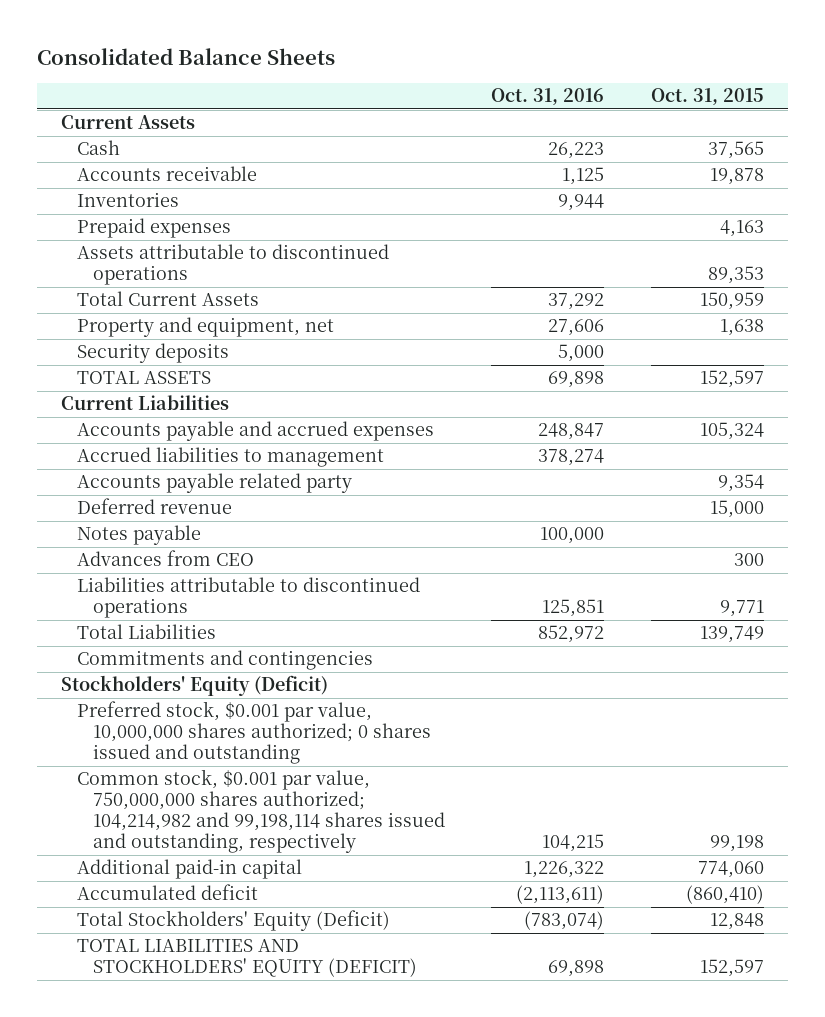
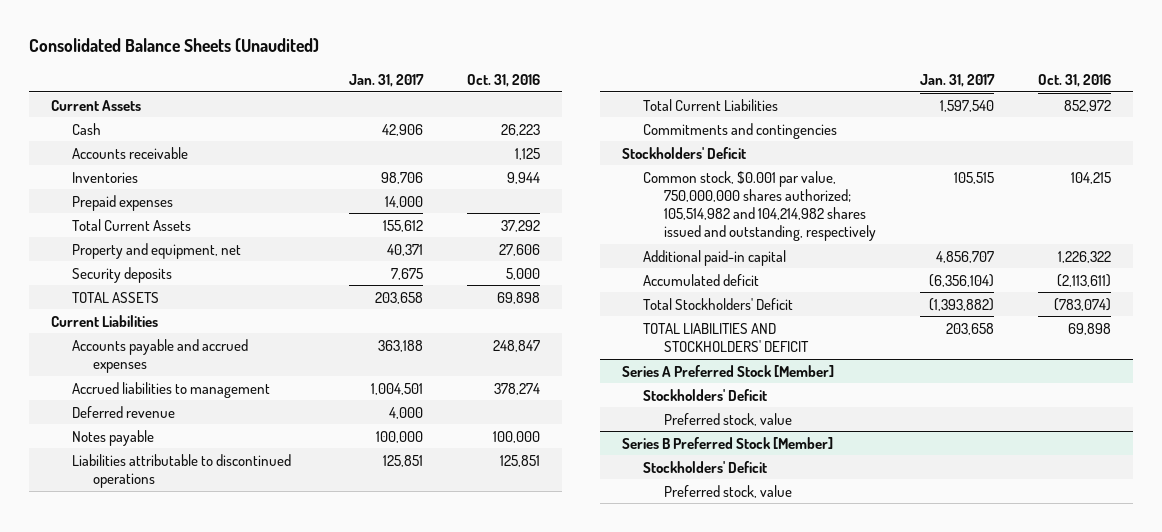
[37,48,336,66] Consolidated Balance Sheets -> [28,38,319,53] Consolidated Balance Sheets (Unaudited)
[651,88,765,106] Oct. 31, 2015 -> none
none -> [349,73,425,87] Jan. 31, 2017
[76,244,389,286] Assets attributable to discontinued operations -> none
[76,473,352,494] Accounts payable related party -> none
[76,550,254,567] Advances from CEO -> none
[76,624,216,640] Total Liabilities -> [643,98,779,111] Total Current Liabilities
[76,701,431,765] Preferred stock, $0.001 par value, 10,000,000 shares authorized; 0 shares issued and outstanding -> none
[60,675,328,697] Stockholders' Equity (Deficit) -> [621,146,746,159] Stockholders' Deficit
[76,769,445,854] Common stock, $0.001 par value, 750,000,000 shares authorized; 104,214,982 and 99,198,114 shares issued and outstanding, respectively -> [643,170,877,242] Common stock, $0.001 par value, 750,000,000 shares authorized; 105,514,982 and 104,214,982 shares issued and outstanding, respectively
[76,910,390,932] Total Stockholders' Equity (Deficit) -> [643,297,794,310] Total Stockholders' Deficit
[76,939,417,978] TOTAL LIABILITIES AND STOCKHOLDERS' EQUITY (DEFICIT) -> [643,322,810,352] TOTAL LIABILITIES AND STOCKHOLDERS' DEFICIT
none -> [621,364,834,377] Series A Preferred Stock [Member]
none -> [643,388,768,401] Stockholders' Deficit
none -> [664,412,793,426] Preferred stock, value
none -> [621,436,833,449] Series B Preferred Stock [Member]
none -> [643,460,768,473] Stockholders' Deficit
none -> [664,484,793,498] Preferred stock, value

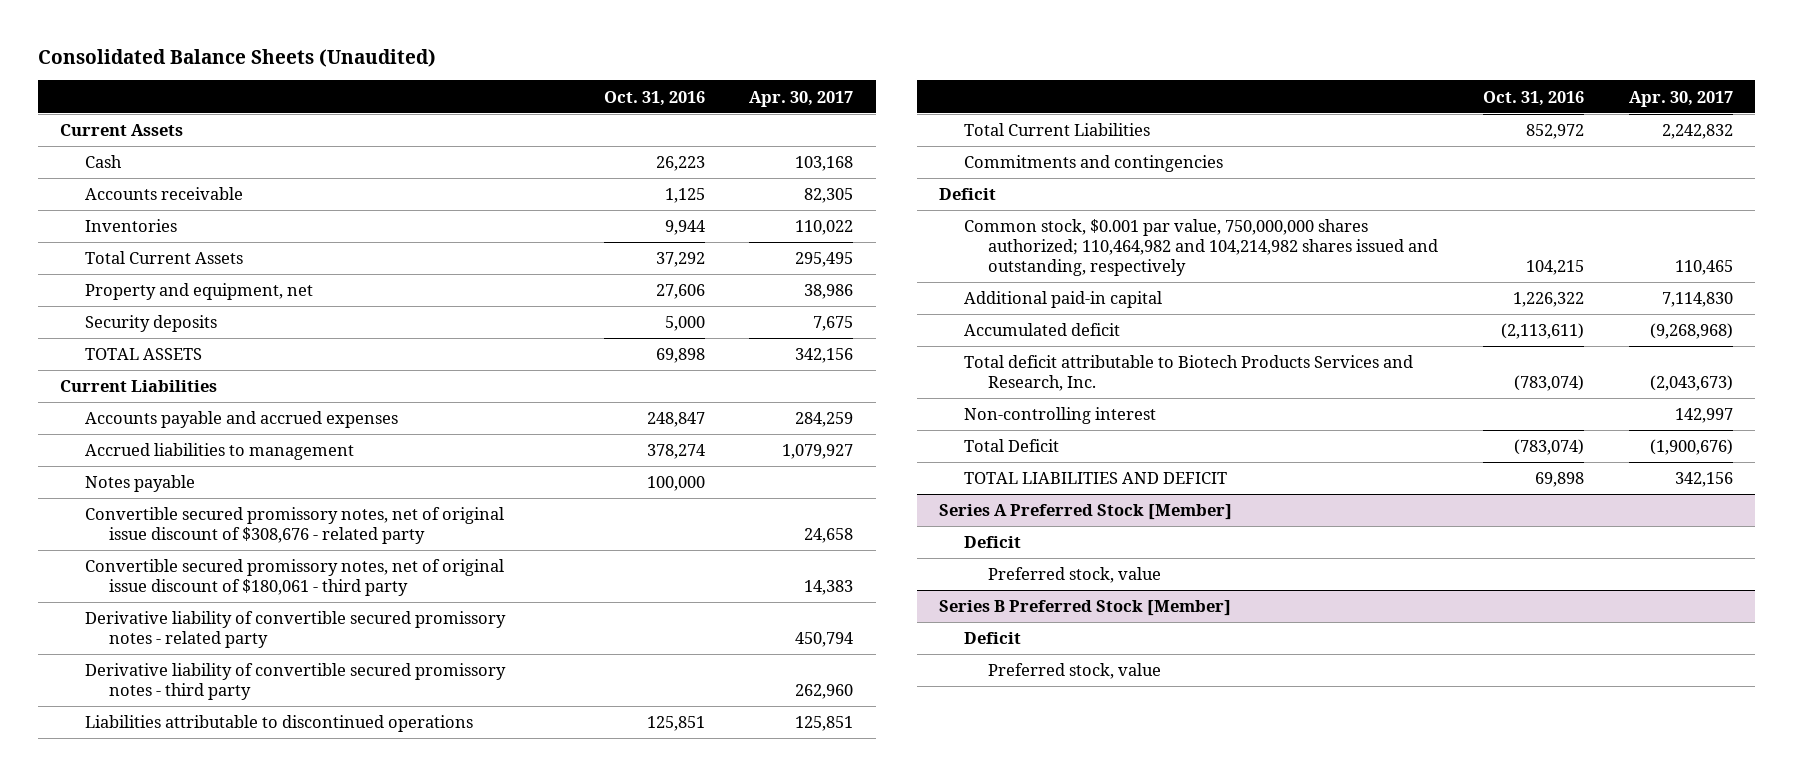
[349,73,425,87] Jan. 31, 2017 -> none
none -> [749,90,854,107] Apr. 30, 2017
[71,194,173,211] Prepaid expenses -> none
[71,405,175,418] Deferred revenue -> none
none -> [84,507,504,544] Convertible secured promissory notes, net of original issue discount of $308,676 - related party
none -> [84,559,504,596] Convertible secured promissory notes, net of original issue discount of $180,061 - third party
none -> [84,611,506,648] Derivative liability of convertible secured promissory notes - related party
none -> [84,663,506,700] Derivative liability of convertible secured promissory notes - third party
[621,146,746,159] Stockholders' Deficit -> [939,188,997,201] Deficit
[643,170,877,242] Common stock, $0.001 par value, 750,000,000 shares authorized; 105,514,982 and 104,214,982 shares issued and outstanding, respectively -> [963,219,1439,276] Common stock, $0.001 par value, 750,000,000 shares authorized; 110,464,982 and 104,214,982 shares issued and outstanding, respectively
[643,297,794,310] Total Stockholders' Deficit -> [963,355,1413,391] Total deficit attributable to Biotech Products Services and Research, Inc.
none -> [963,407,1156,425] Non-controlling interest
none -> [963,439,1059,453] Total Deficit
[643,322,810,352] TOTAL LIABILITIES AND STOCKHOLDERS' DEFICIT -> [963,472,1227,485] TOTAL LIABILITIES AND DEFICIT
[643,388,768,401] Stockholders' Deficit -> [963,536,1021,549] Deficit
[643,460,768,473] Stockholders' Deficit -> [963,632,1021,645] Deficit

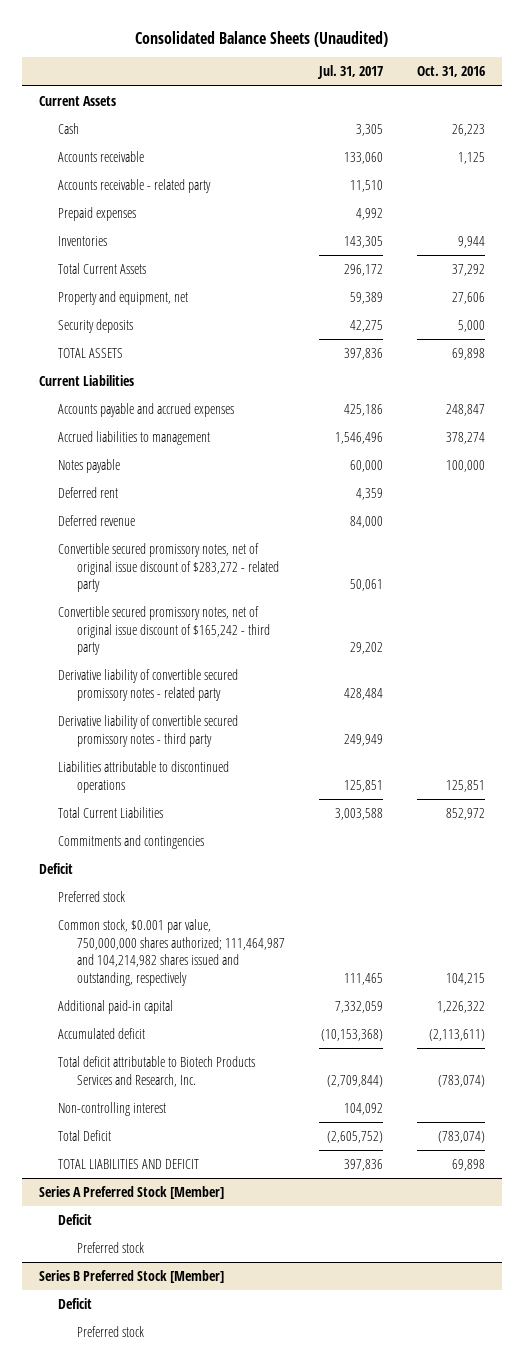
[749,90,854,107] Apr. 30, 2017 -> none
none -> [316,65,383,80] Jul. 31, 2017
none -> [58,179,212,194] Accounts receivable - related party
none -> [58,207,137,222] Prepaid expenses
none -> [58,487,119,499] Deferred rent
none -> [58,515,136,527] Deferred revenue
[84,507,504,544] Convertible secured promissory notes, net of original issue discount of $308,676 - related party -> [58,543,279,593] Convertible secured promissory notes, net of original issue discount of $283,272 - related party
[84,559,504,596] Convertible secured promissory notes, net of original issue discount of $180,061 - third party -> [58,606,270,656] Convertible secured promissory notes, net of original issue discount of $165,242 - third party
none -> [58,891,126,903] Preferred stock
[963,219,1439,276] Common stock, $0.001 par value, 750,000,000 shares authorized; 110,464,982 and 104,214,982 shares issued and outstanding, respectively -> [58,919,285,986] Common stock, $0.001 par value, 750,000,000 shares authorized; 111,464,987 and 104,214,982 shares issued and outstanding, respectively
[988,567,1162,584] Preferred stock, value -> [76,1242,144,1254] Preferred stock
[988,663,1162,680] Preferred stock, value -> [76,1326,144,1338] Preferred stock

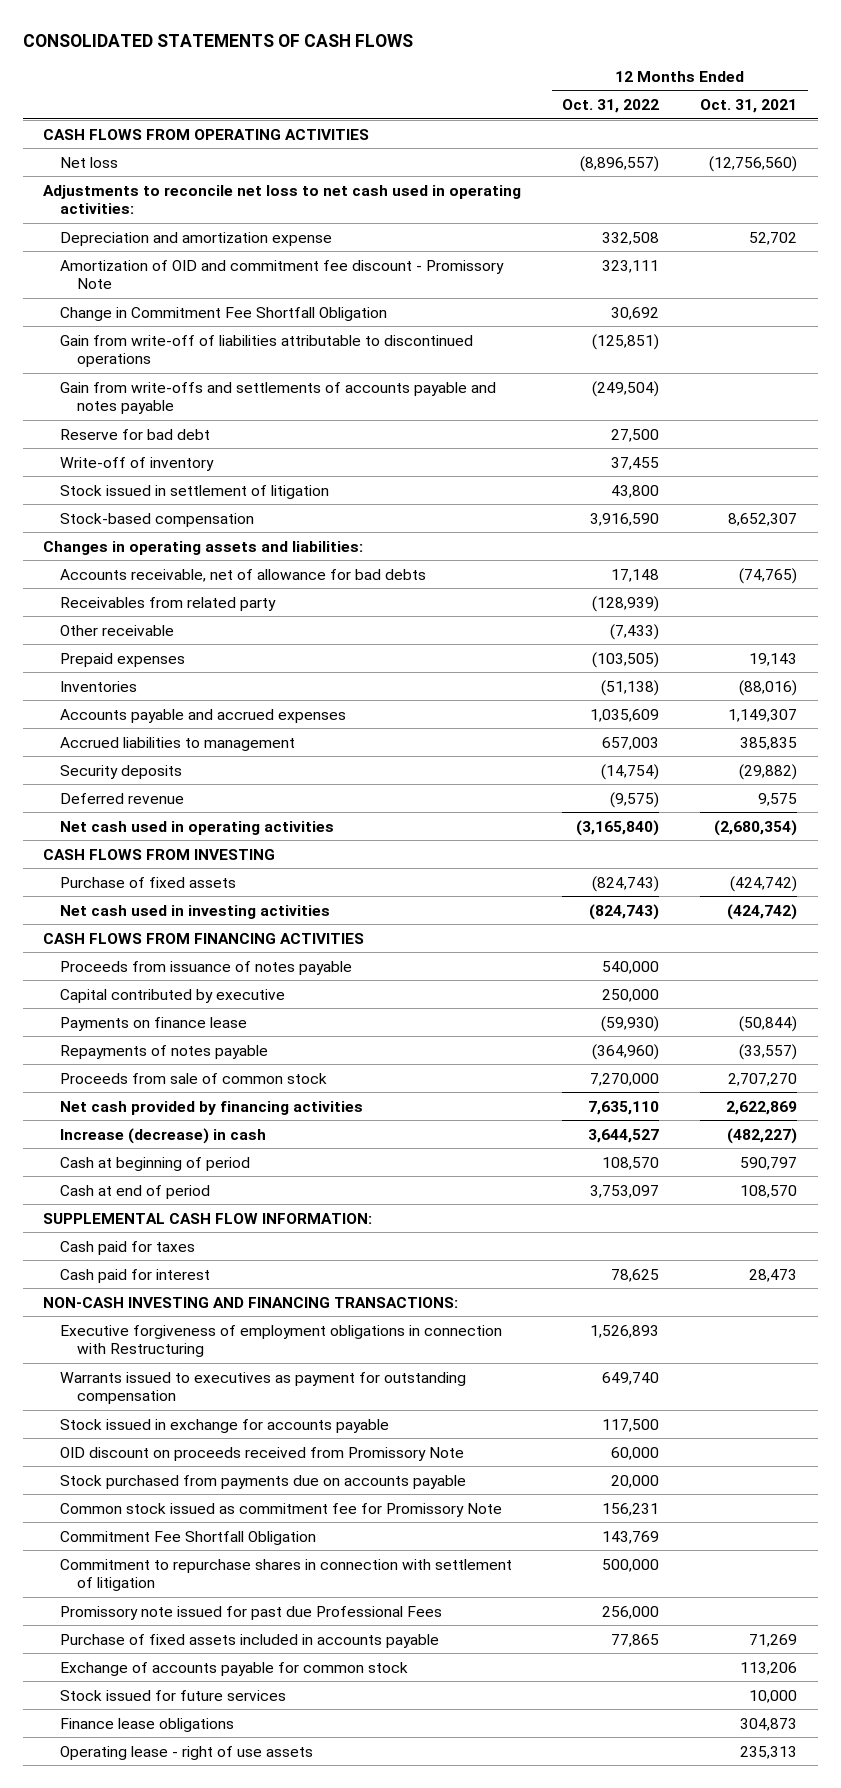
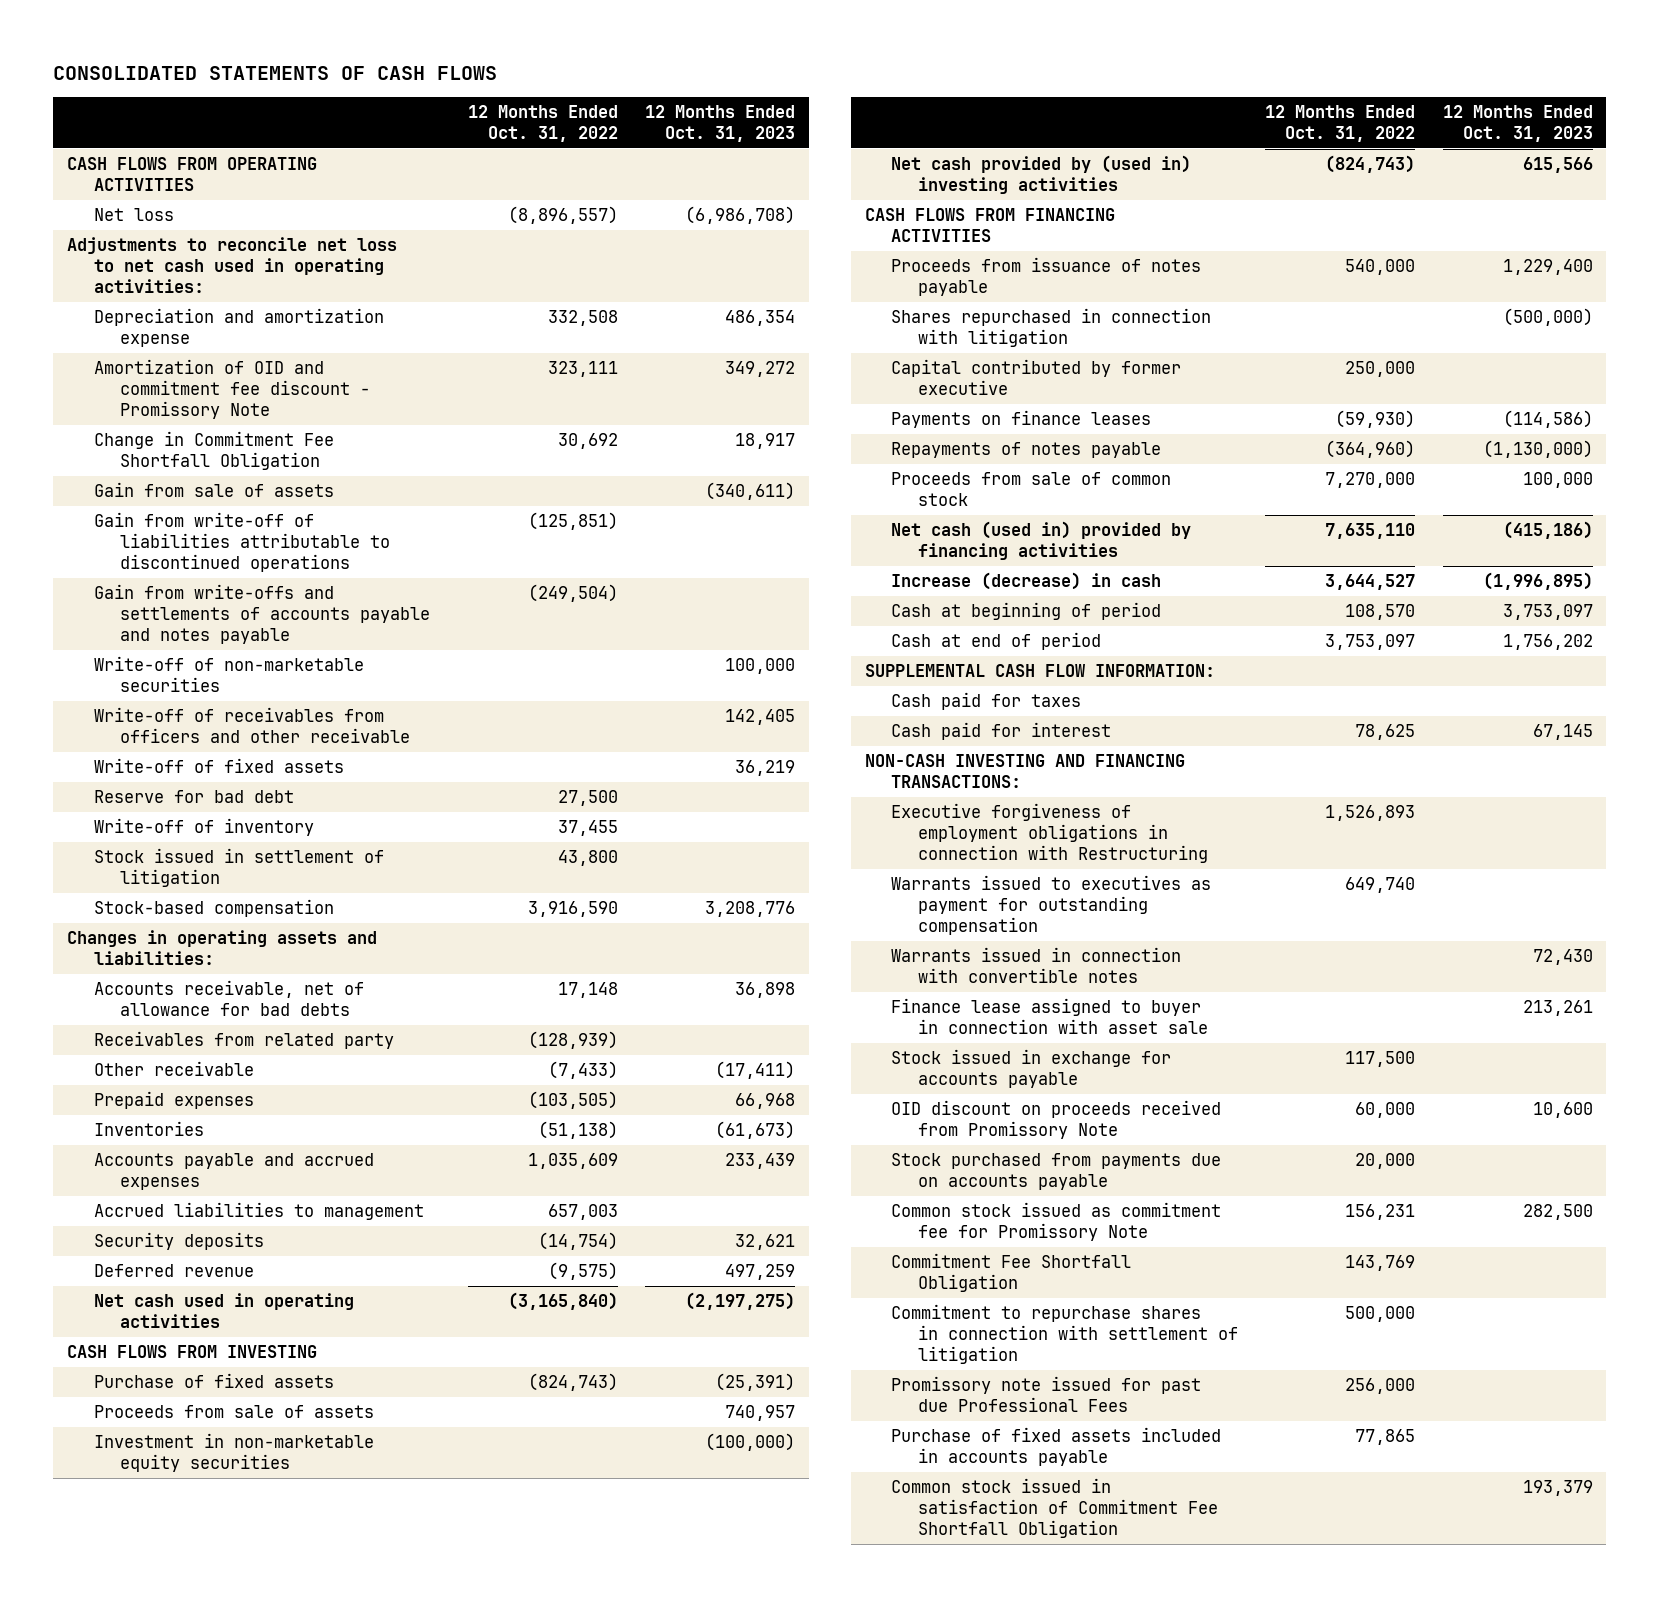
[700,99,798,114] Oct. 31, 2021 -> none
none -> [644,104,795,142] 12 Months Ended Oct. 31, 2023
none -> [93,482,334,498] Gain from sale of assets
none -> [93,656,364,693] Write-off of non-marketable securities
none -> [93,707,411,744] Write-off of receivables from officers and other receivable
none -> [93,758,344,774] Write-off of fixed assets
none -> [93,1405,374,1419] Proceeds from sale of assets
none -> [93,1433,374,1473] Investment in non-marketable equity securities
[60,904,331,919] Net cash used in investing activities -> [891,155,1192,195] Net cash provided by (used in) investing activities
none -> [891,308,1212,348] Shares repurchased in connection with litigation
[60,988,286,1003] Capital contributed by executive -> [891,359,1182,396] Capital contributed by former executive
[60,1016,248,1031] Payments on finance lease -> [891,410,1152,429] Payments on finance leases
[60,1100,364,1115] Net cash provided by financing activities -> [891,521,1192,561] Net cash (used in) provided by financing activities
none -> [891,947,1182,984] Warrants issued in connection with convertible notes
none -> [891,998,1208,1035] Finance lease assigned to buyer in connection with asset sale
[60,1661,409,1676] Exchange of accounts payable for common stock -> none
[60,1689,287,1701] Stock issued for future services -> none
[60,1717,235,1732] Finance lease obligations -> none
[60,1745,314,1760] Operating lease - right of use assets -> none
none -> [891,1478,1218,1539] Common stock issued in satisfaction of Commitment Fee Shortfall Obligation

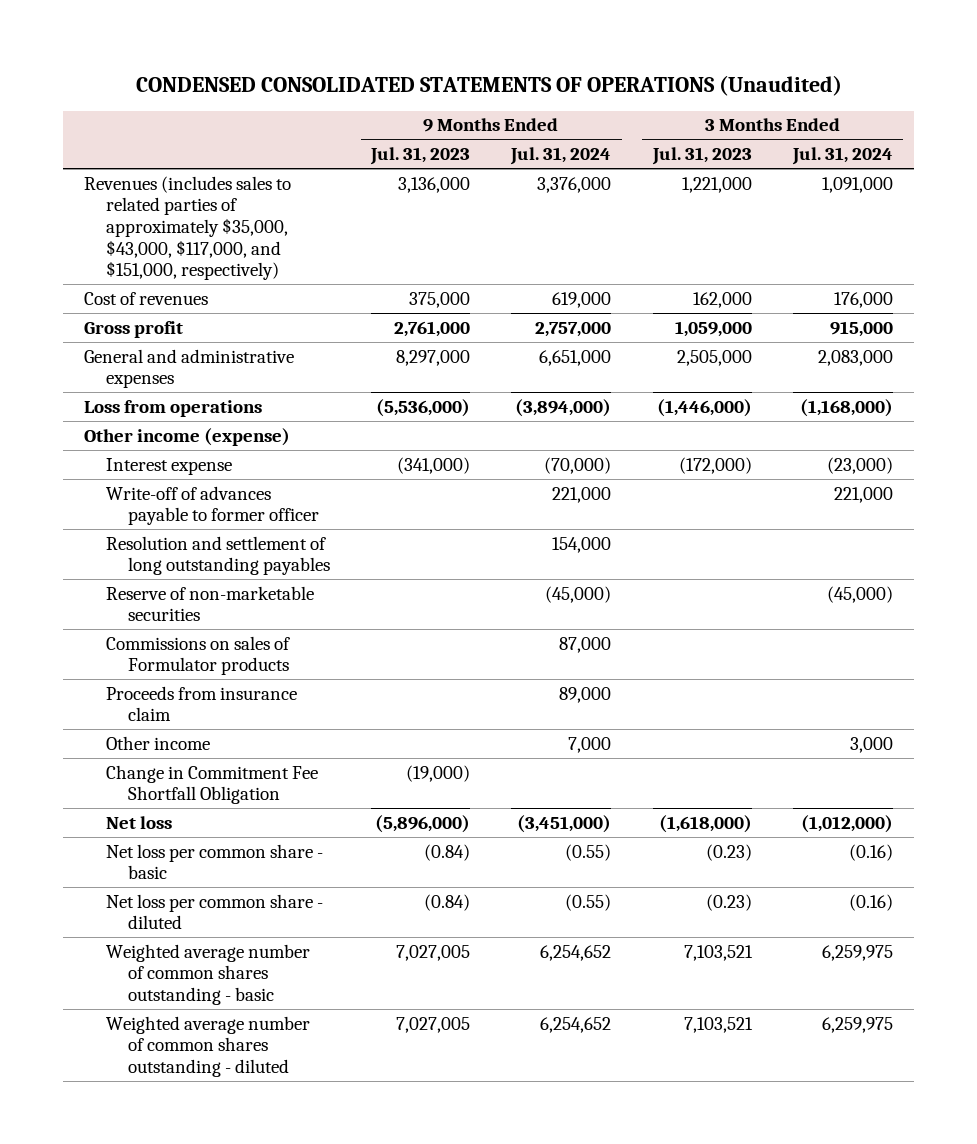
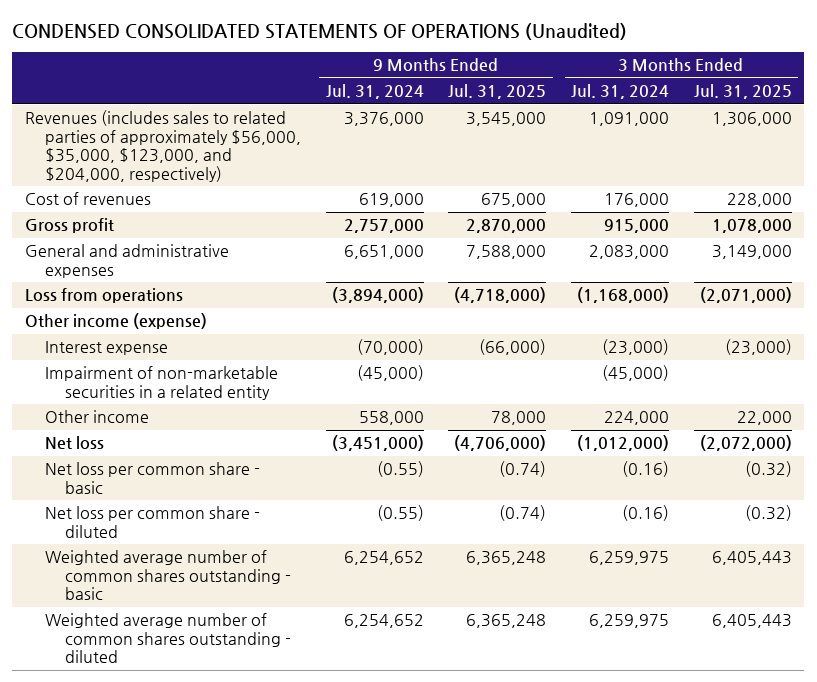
[370,147,471,166] Jul. 31, 2023 -> none
[651,147,752,166] Jul. 31, 2023 -> none
none -> [448,84,547,100] Jul. 31, 2025
none -> [693,84,792,100] Jul. 31, 2025
[84,175,292,281] Revenues (includes sales to related parties of approximately $35,000, $43,000, $117,000, and $151,000, respectively) -> [24,110,301,182] Revenues (includes sales to related parties of approximately $56,000, $35,000, $123,000, and $204,000, respectively)
[105,485,319,526] Write-off of advances payable to former officer -> none
[105,535,330,576] Resolution and settlement of long outstanding payables -> none
[105,635,290,676] Commissions on sales of Formulator products -> none
[105,685,297,722] Proceeds from insurance claim -> none
[105,764,318,805] Change in Commitment Fee Shortfall Obligation -> none
[105,585,314,622] Reserve of non-marketable securities -> [44,366,278,400] Impairment of non-marketable securities in a related entity
[568,736,612,753] 7,000 -> [358,411,424,426] 558,000
[849,736,893,753] 3,000 -> [604,411,670,426] 224,000

